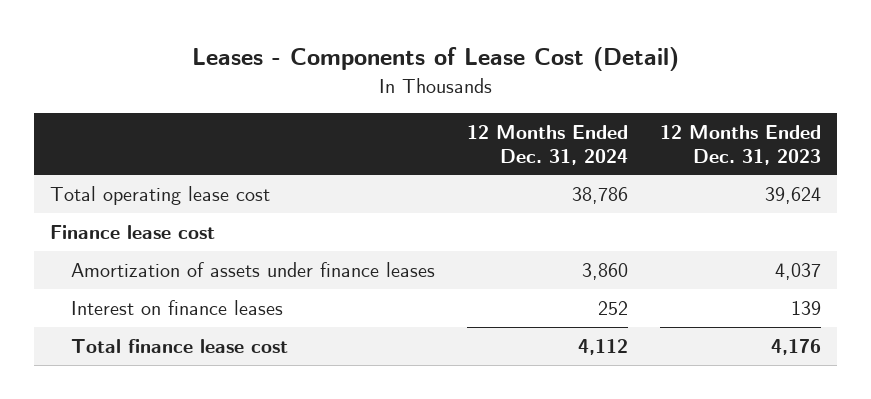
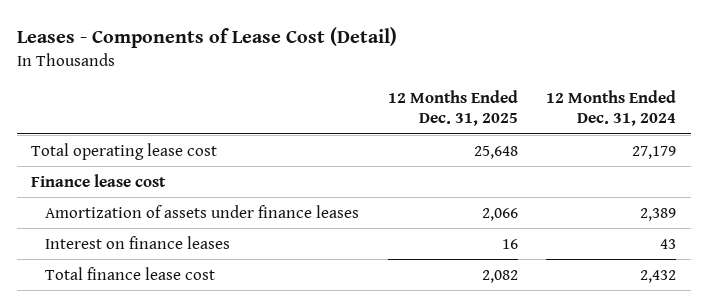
[660,124,822,165] 12 Months Ended Dec. 31, 2023 -> none
none -> [387,90,518,127] 12 Months Ended Dec. 31, 2025
[572,187,629,205] 38,786 -> [632,145,677,159] 27,179
[582,263,629,281] 3,860 -> [640,207,677,221] 2,389
[598,301,629,316] 252 -> [660,238,677,249] 43
[578,339,629,356] 4,112 -> [640,269,677,283] 2,432

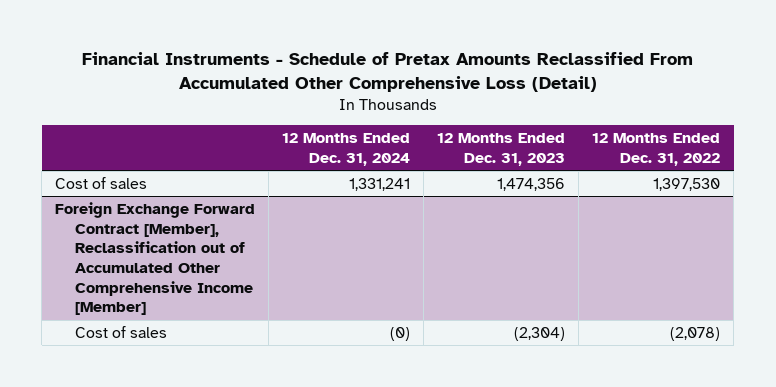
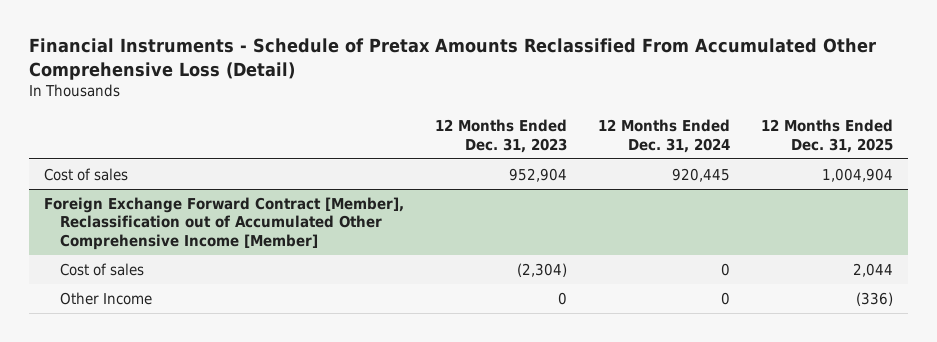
[592,132,721,166] 12 Months Ended Dec. 31, 2022 -> none
none -> [760,119,893,153] 12 Months Ended Dec. 31, 2025
[349,177,411,191] 1,331,241 -> [671,167,730,182] 920,445
[497,177,566,191] 1,474,356 -> [508,167,567,182] 952,904
[390,326,411,341] (0) -> [720,262,730,276] 0
none -> [60,291,153,305] Other Income

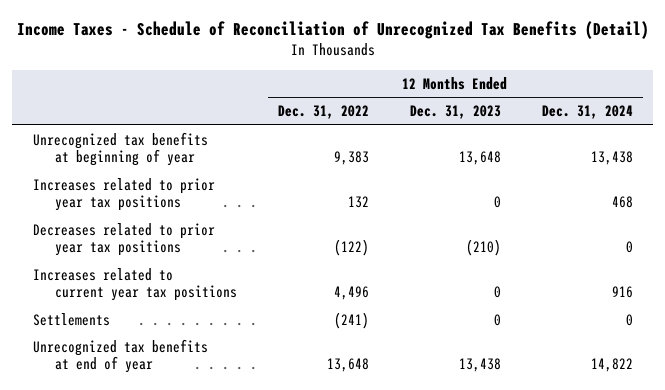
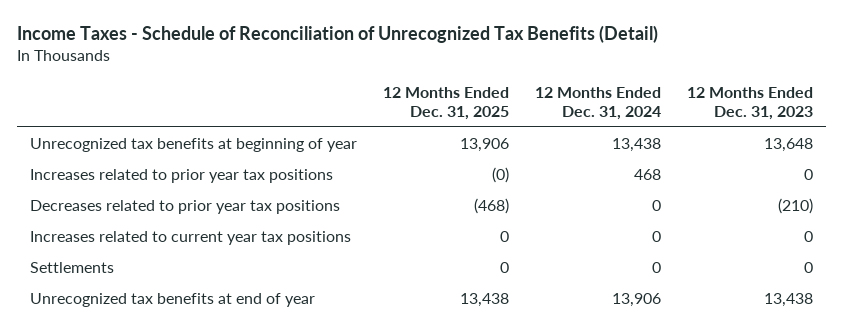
[277,105,369,120] Dec. 31, 2022 -> none
none -> [382,86,509,120] 12 Months Ended Dec. 31, 2025
[611,286,633,299] 916 -> [651,231,661,243] 0
[590,358,633,373] 14,822 -> [611,293,661,308] 13,906

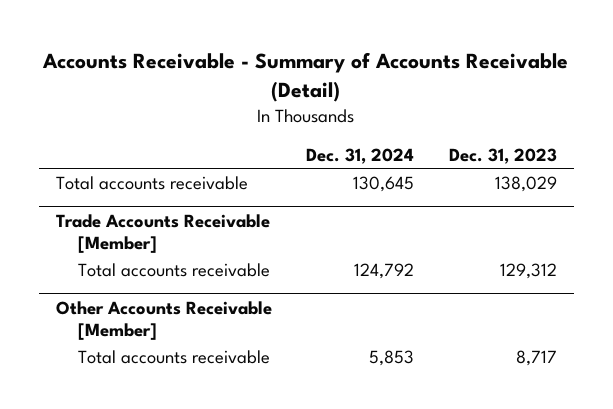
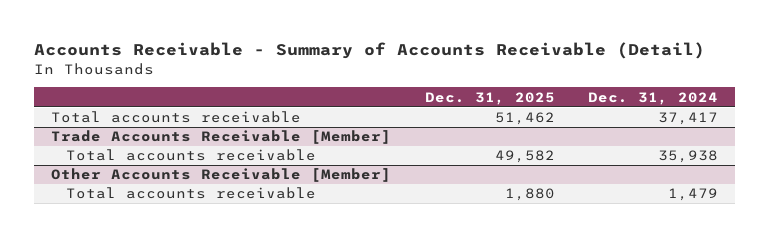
[448,147,557,164] Dec. 31, 2023 -> none
none -> [424,91,555,105] Dec. 31, 2025
[353,175,415,192] 130,645 -> [657,112,718,126] 37,417
[354,262,415,279] 124,792 -> [657,150,718,164] 35,938
[369,349,415,366] 5,853 -> [667,188,718,202] 1,479

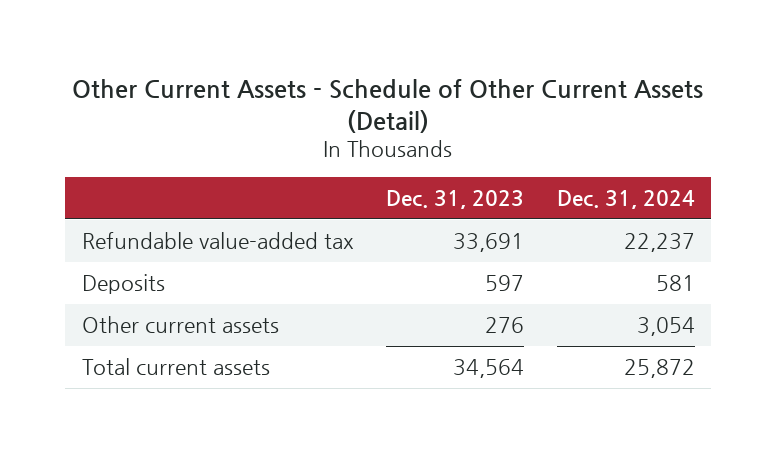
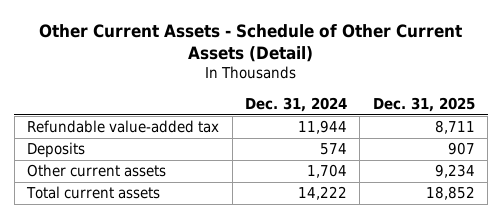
[386,189,525,209] Dec. 31, 2023 -> none
none -> [372,96,475,112] Dec. 31, 2025
[624,233,696,253] 22,237 -> [298,120,348,135] 11,944
[656,275,696,292] 581 -> [320,143,348,156] 574
[637,317,696,337] 3,054 -> [307,164,348,179] 1,704
[624,359,696,379] 25,872 -> [298,186,348,201] 14,222

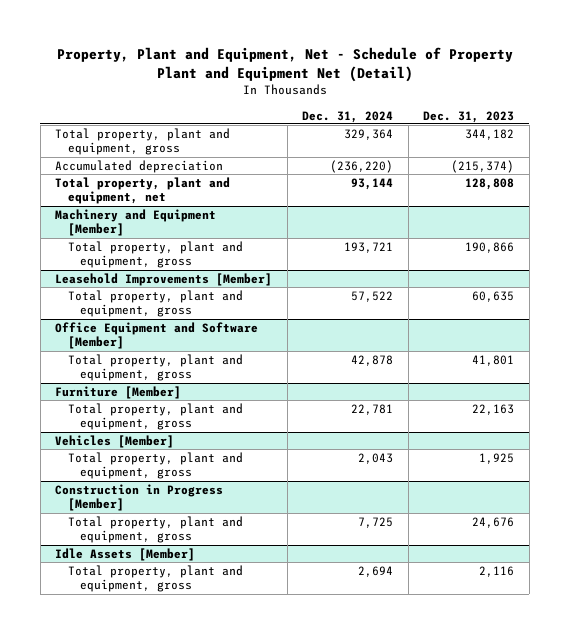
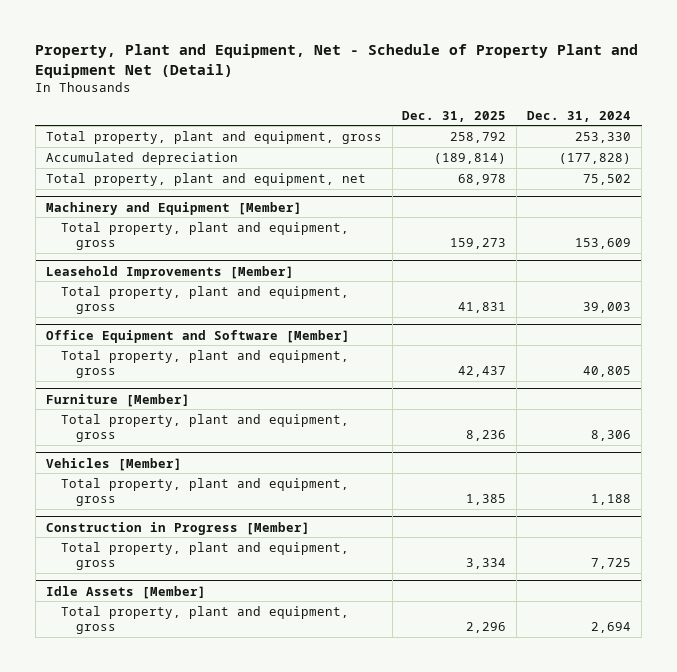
[423,110,515,123] Dec. 31, 2023 -> none
none -> [402,110,507,122] Dec. 31, 2025
[344,128,394,140] 329,364 -> [575,131,632,143] 253,330
[330,159,394,173] (236,220) -> [559,152,632,164] (177,828)
[351,177,394,190] 93,144 -> [583,173,632,185] 75,502
[344,241,394,253] 193,721 -> [575,238,632,250] 153,609
[351,290,394,302] 57,522 -> [583,302,632,314] 39,003
[351,354,394,366] 42,878 -> [583,366,632,378] 40,805
[351,403,394,415] 22,781 -> [591,430,632,442] 8,306
[358,452,394,464] 2,043 -> [591,494,632,506] 1,188

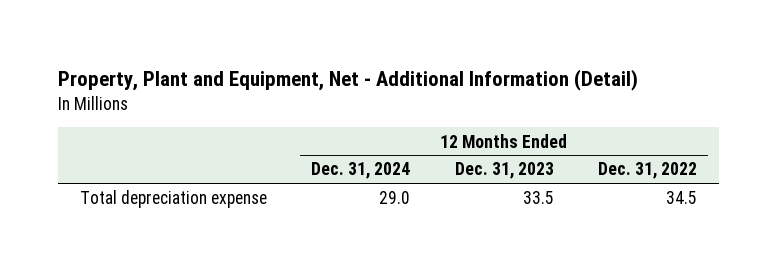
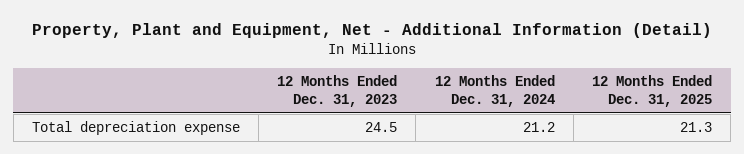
[597,162,697,180] Dec. 31, 2022 -> none
none -> [591,75,712,108] 12 Months Ended Dec. 31, 2025
[379,191,411,205] 29.0 -> [522,122,555,133] 21.2
[522,191,554,205] 33.5 -> [365,122,398,133] 24.5

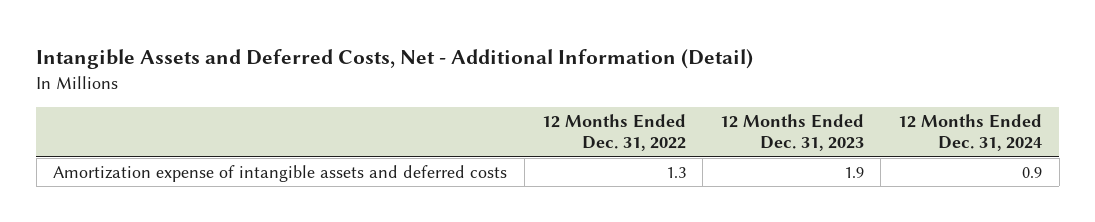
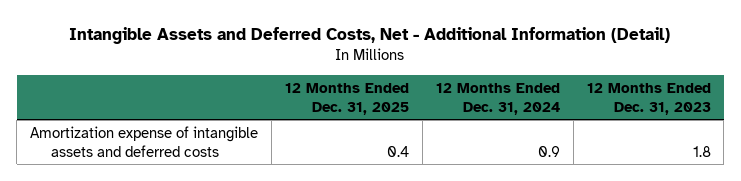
[541,113,686,152] 12 Months Ended Dec. 31, 2022 -> none
none -> [285,82,410,115] 12 Months Ended Dec. 31, 2025
[843,166,864,178] 1.9 -> [692,145,711,157] 1.8

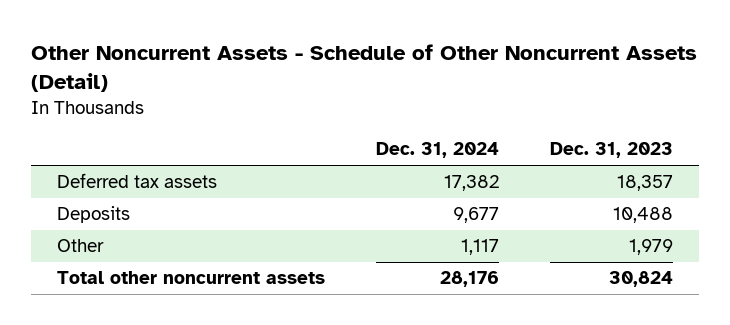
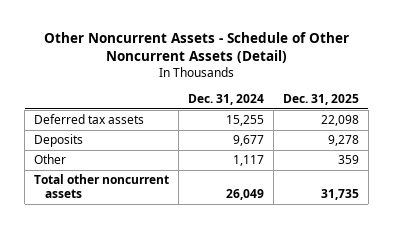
[550,142,674,159] Dec. 31, 2023 -> none
none -> [282,93,359,105] Dec. 31, 2025
[444,175,500,192] 17,382 -> [226,115,265,127] 15,255
[440,271,500,288] 28,176 -> [226,189,265,201] 26,049

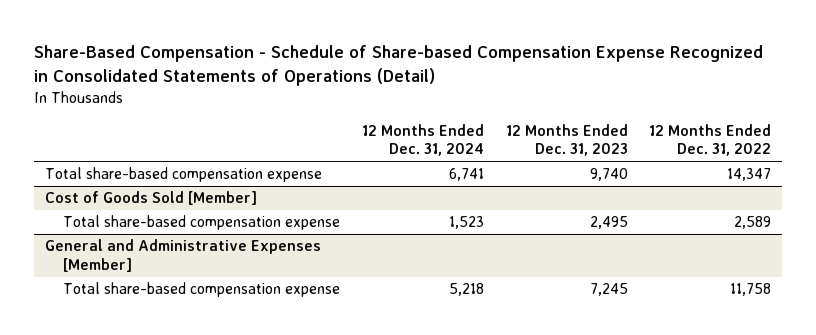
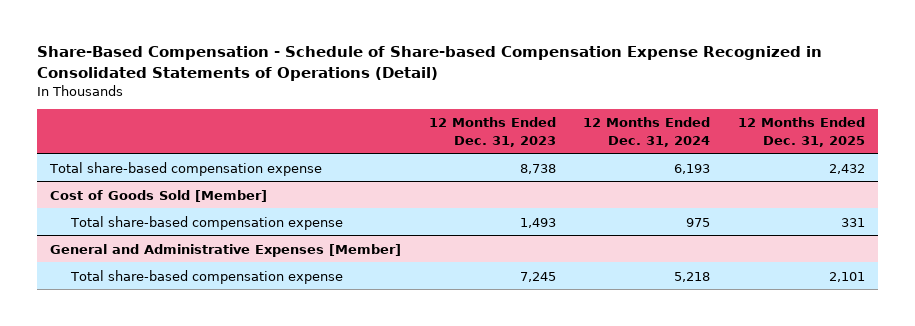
[649,123,772,157] 12 Months Ended Dec. 31, 2022 -> none
none -> [737,117,865,147] 12 Months Ended Dec. 31, 2025
[448,168,484,182] 6,741 -> [674,163,711,174] 6,193
[589,168,628,182] 9,740 -> [519,163,556,174] 8,738
[448,216,484,230] 1,523 -> [686,217,711,227] 975
[589,216,628,230] 2,495 -> [519,217,556,228] 1,493

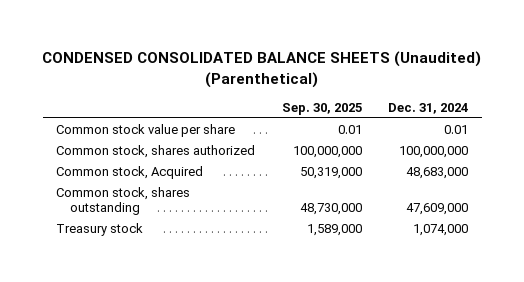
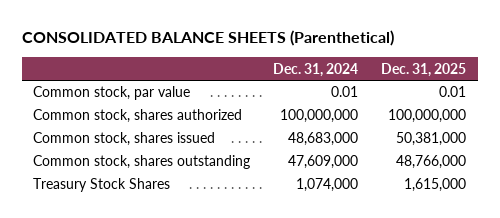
[42,51,482,88] CONDENSED CONSOLIDATED BALANCE SHEETS (Unaudited) (Parenthetical) -> [21,30,394,47] CONSOLIDATED BALANCE SHEETS (Parenthetical)
[281,102,362,115] Sep. 30, 2025 -> none
none -> [381,62,467,77] Dec. 31, 2025
[55,124,235,138] Common stock value per share -> [33,86,191,101] Common stock, par value
[55,166,203,180] Common stock, Acquired -> [33,132,216,147] Common stock, shares issued
[55,223,143,237] Treasury stock -> [33,178,171,193] Treasury Stock Shares

